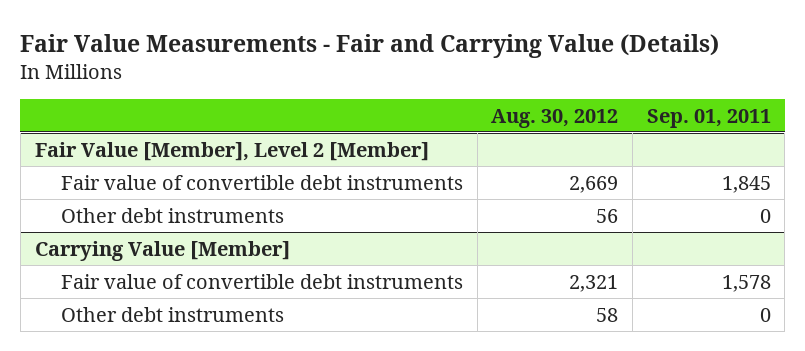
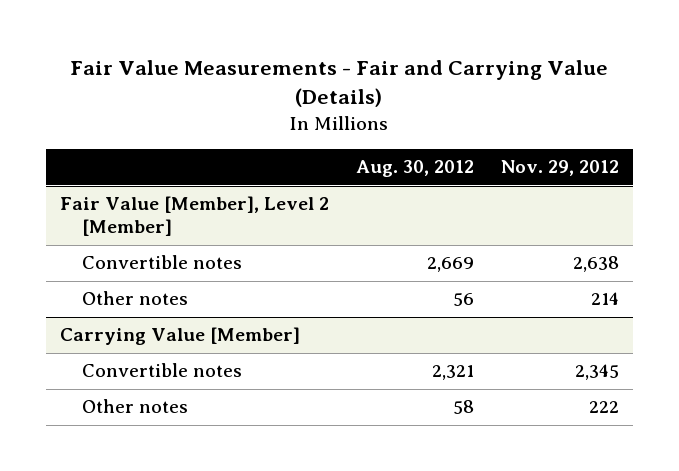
[646,108,771,128] Sep. 01, 2011 -> none
none -> [501,160,620,177] Nov. 29, 2012
[61,174,464,190] Fair value of convertible debt instruments -> [81,255,242,270] Convertible notes
[61,207,285,223] Other debt instruments -> [81,291,188,306] Other notes
[61,273,464,289] Fair value of convertible debt instruments -> [81,363,242,378] Convertible notes
[61,306,285,322] Other debt instruments -> [81,399,188,414] Other notes

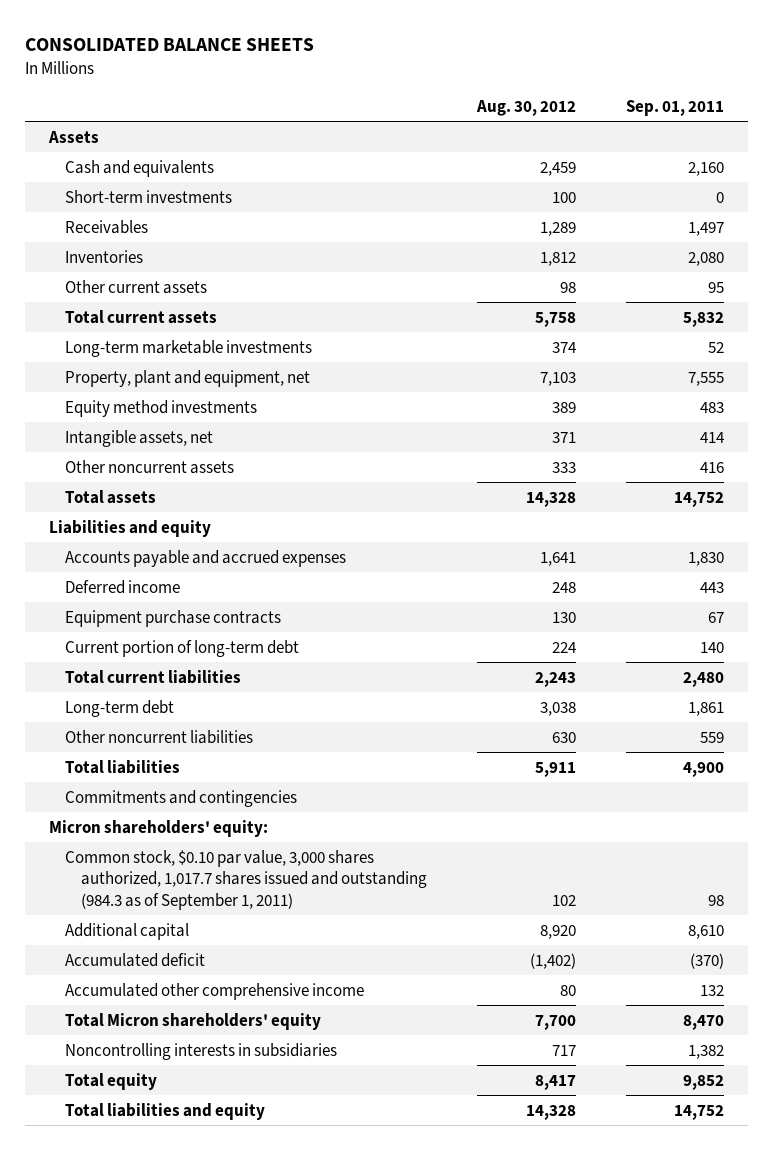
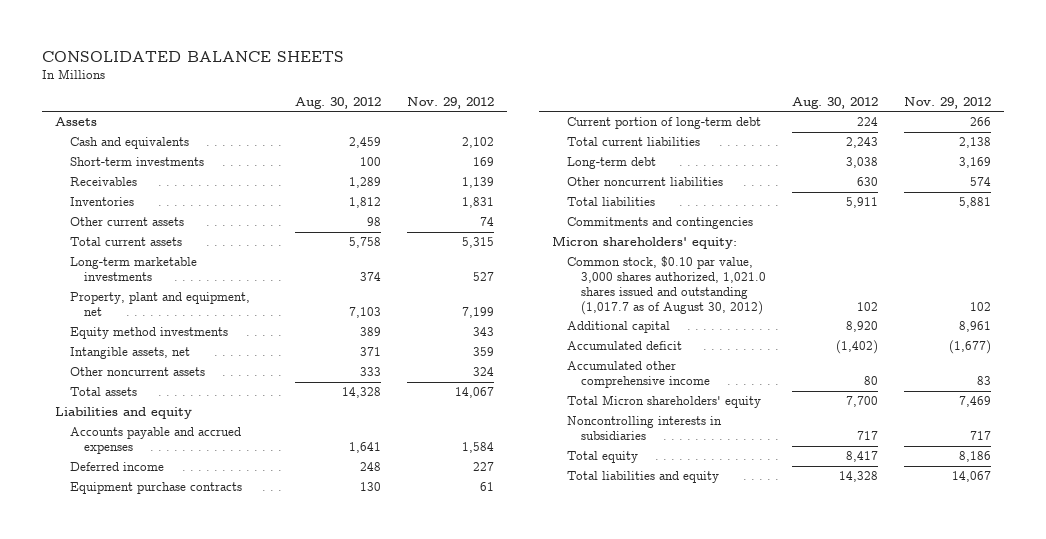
[625,99,724,116] Sep. 01, 2011 -> none
none -> [407,96,495,109] Nov. 29, 2012
[65,849,428,910] Common stock, $0.10 par value, 3,000 shares authorized, 1,017.7 shares issued and outstanding (984.3 as of September 1, 2011) -> [566,256,767,315] Common stock, $0.10 par value, 3,000 shares authorized, 1,021.0 shares issued and outstanding (1,017.7 as of August 30, 2012)

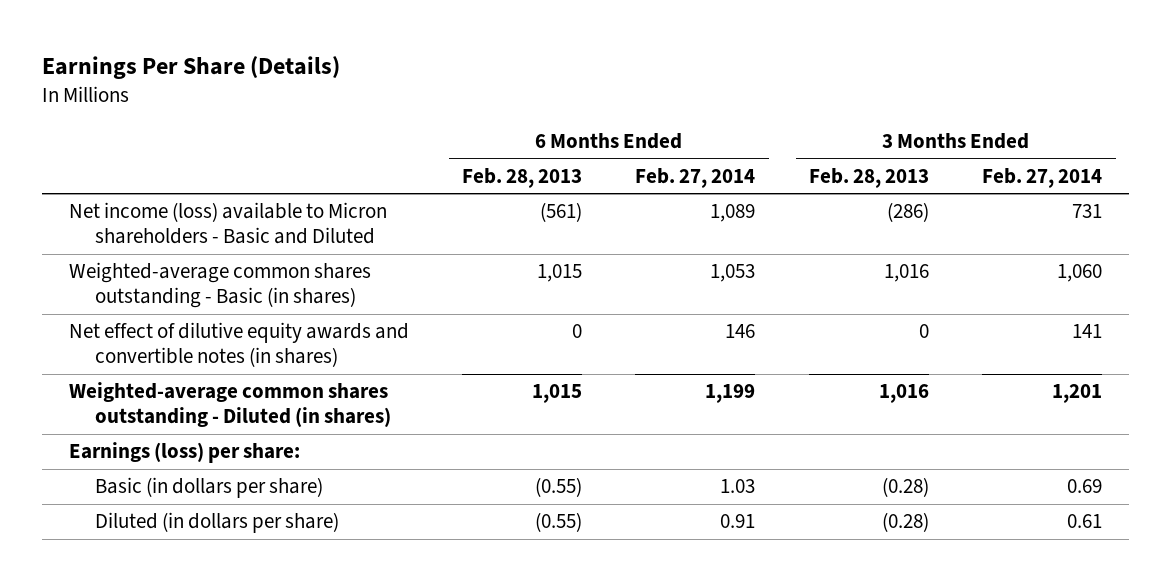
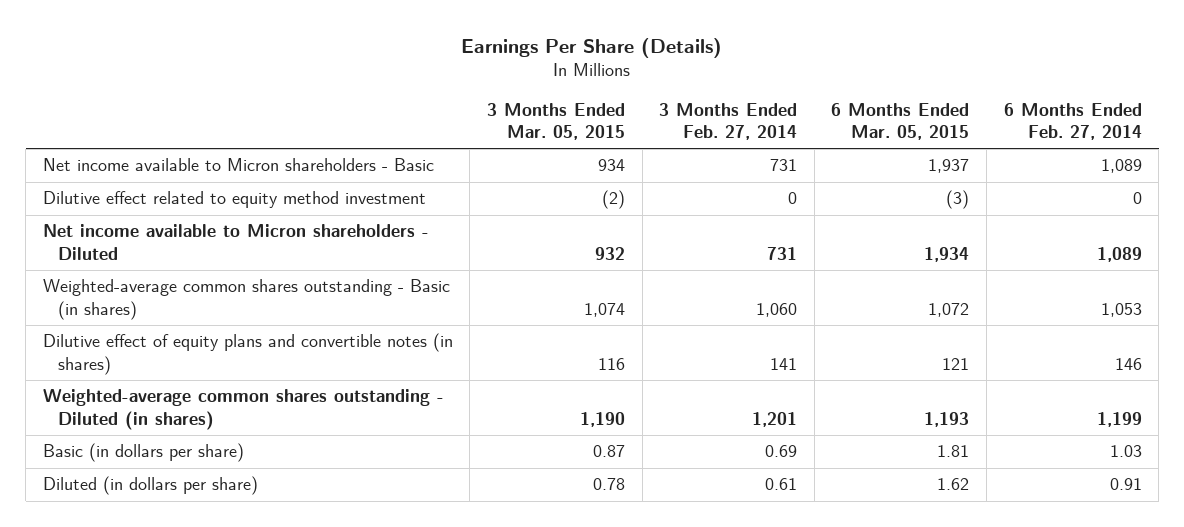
[462,167,583,188] Feb. 28, 2013 -> none
[808,167,929,188] Feb. 28, 2013 -> none
none -> [486,102,625,141] 3 Months Ended Mar. 05, 2015
none -> [831,102,970,141] 6 Months Ended Mar. 05, 2015
[68,202,387,245] Net income (loss) available to Micron shareholders - Basic and Diluted -> [42,158,434,172] Net income available to Micron shareholders - Basic
none -> [42,191,426,209] Dilutive effect related to equity method investment
none -> [42,224,429,260] Net income available to Micron shareholders - Diluted
[68,322,409,368] Net effect of dilutive equity awards and convertible notes (in shares) -> [42,333,453,375] Dilutive effect of equity plans and convertible notes (in shares)
[68,442,300,464] Earnings (loss) per share: -> none

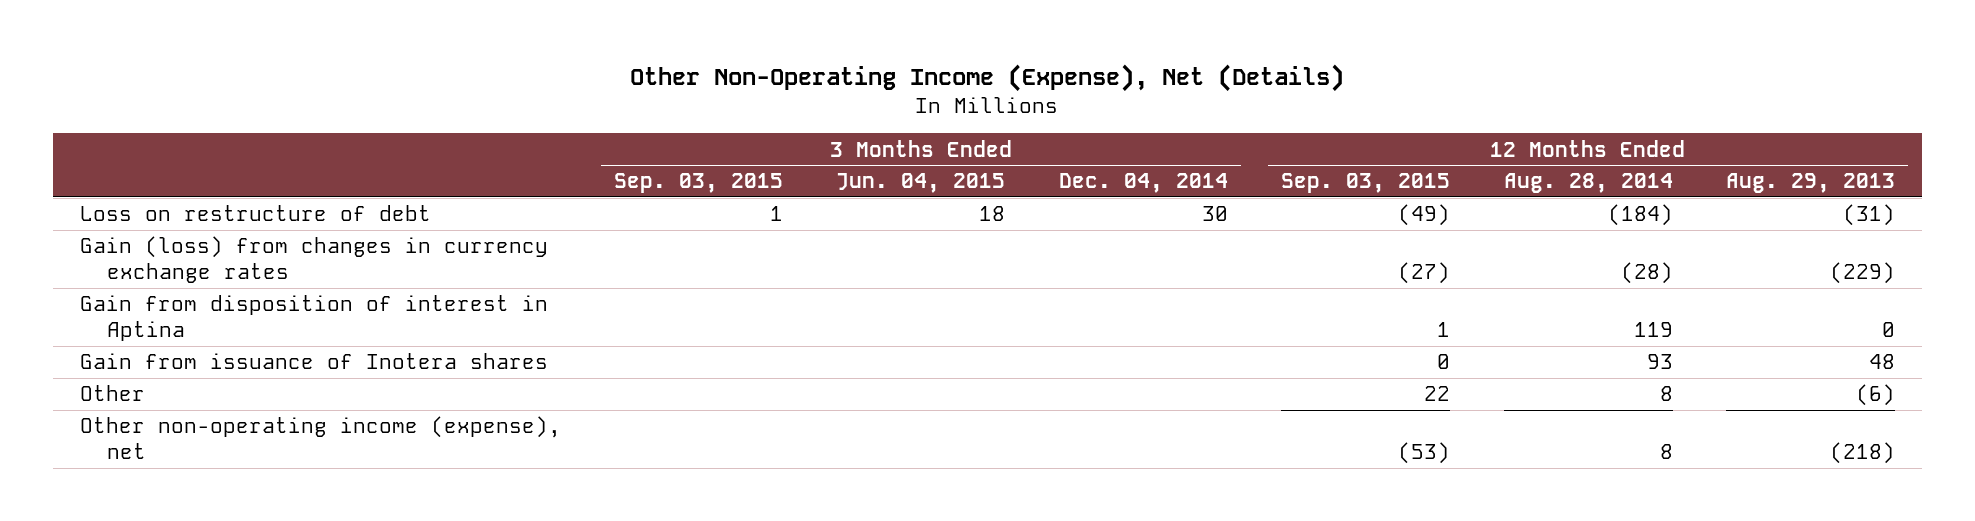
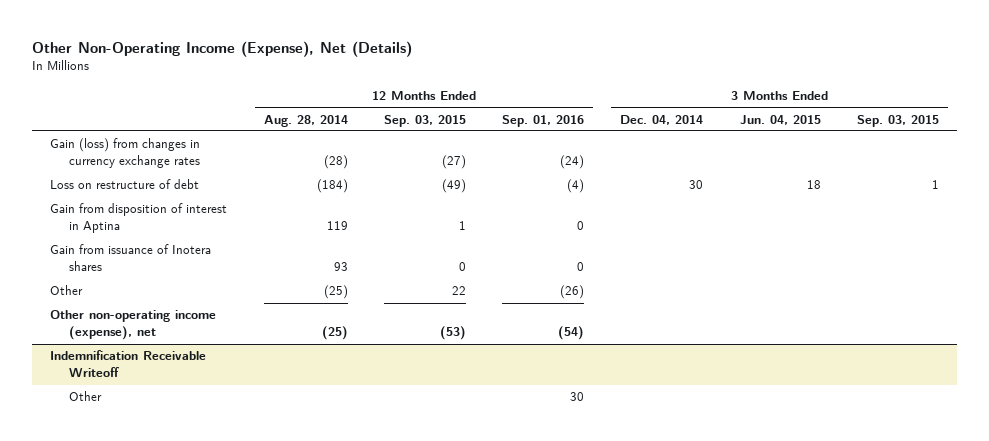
[1725,173,1895,194] Aug. 29, 2013 -> none
none -> [502,114,585,127] Sep. 01, 2016
[79,205,431,222] Loss on restructure of debt -> [50,179,200,190] Loss on restructure of debt
[1659,386,1673,402] 8 -> [323,285,348,300] (25)
[1659,444,1673,460] 8 -> [321,326,348,341] (25)
none -> [50,350,207,378] Indemnification Receivable Writeoff
none -> [68,391,102,402] Other

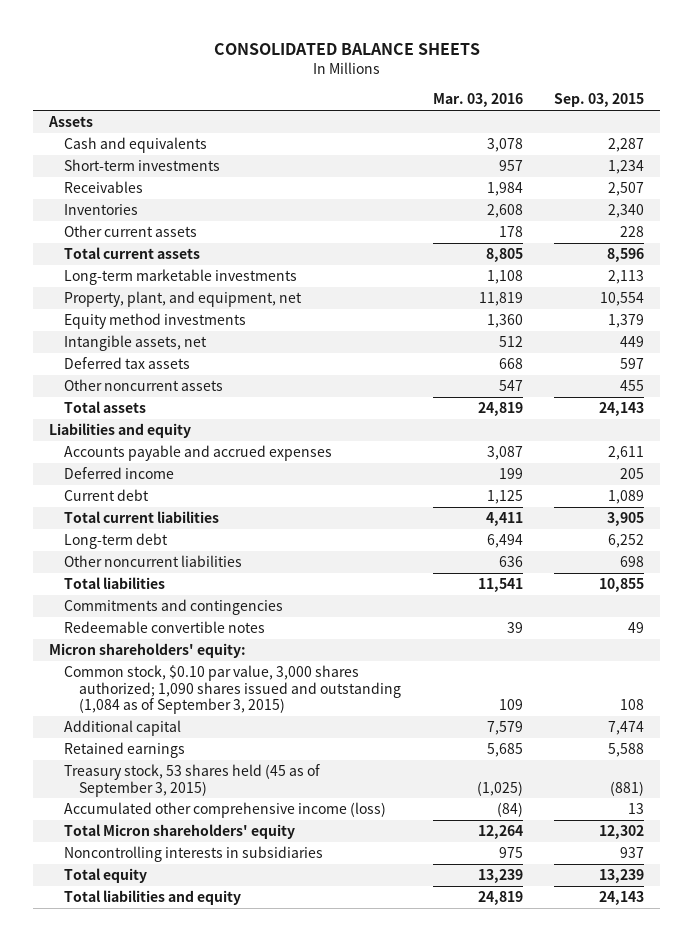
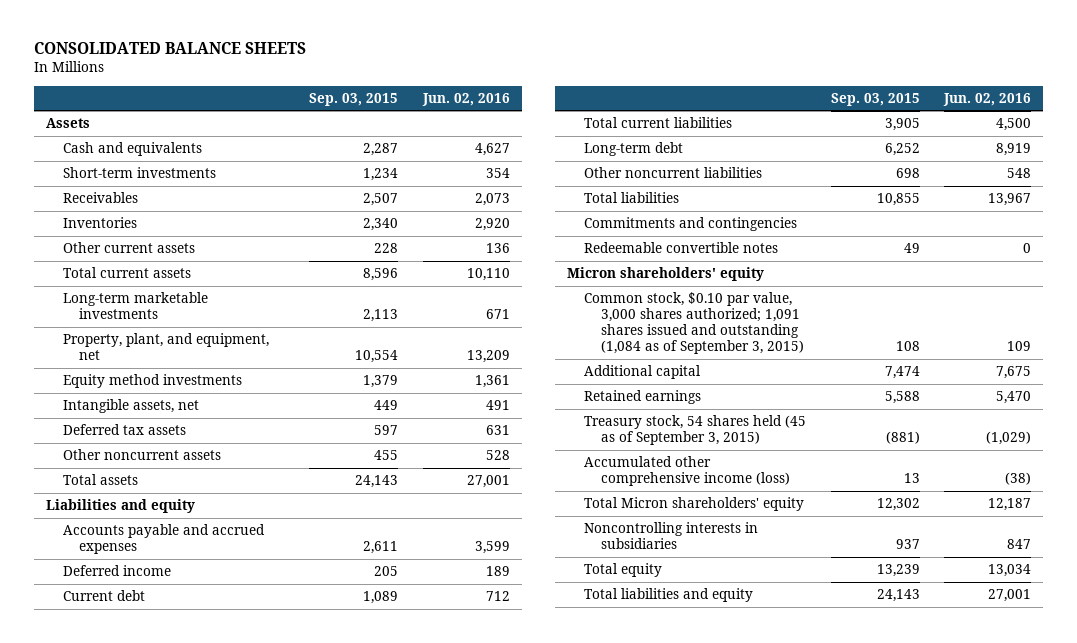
[432,93,523,108] Mar. 03, 2016 -> none
none -> [421,92,510,106] Jun. 02, 2016
[49,643,247,659] Micron shareholders' equity: -> [567,267,765,282] Micron shareholders' equity
[64,665,402,715] Common stock, $0.10 par value, 3,000 shares authorized; 1,090 shares issued and outstanding (1,084 as of September 3, 2015) -> [584,292,804,355] Common stock, $0.10 par value, 3,000 shares authorized; 1,091 shares issued and outstanding (1,084 as of September 3, 2015)
[64,764,321,797] Treasury stock, 53 shares held (45 as of September 3, 2015) -> [584,415,807,446] Treasury stock, 54 shares held (45 as of September 3, 2015)

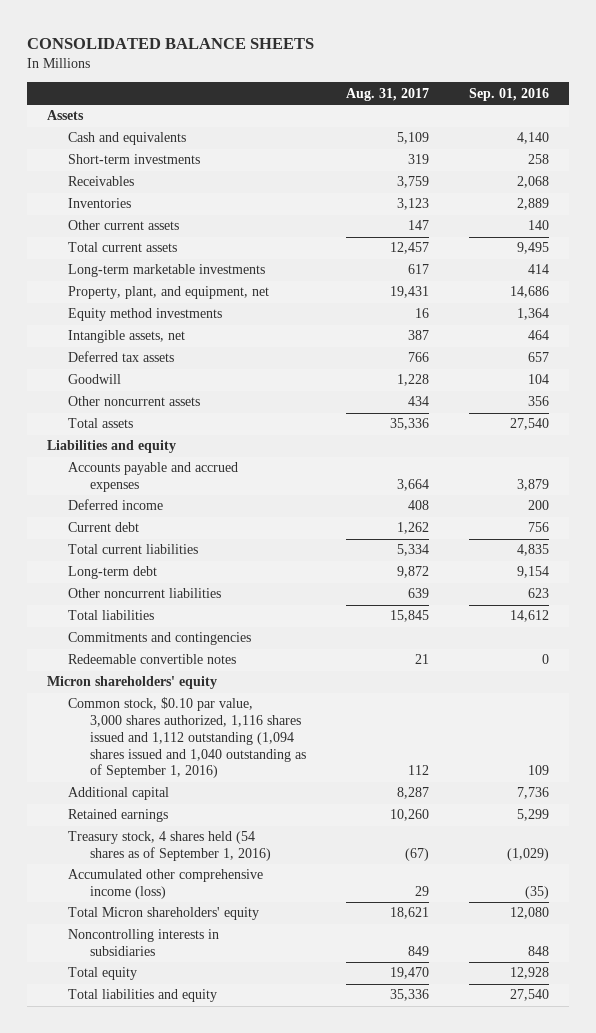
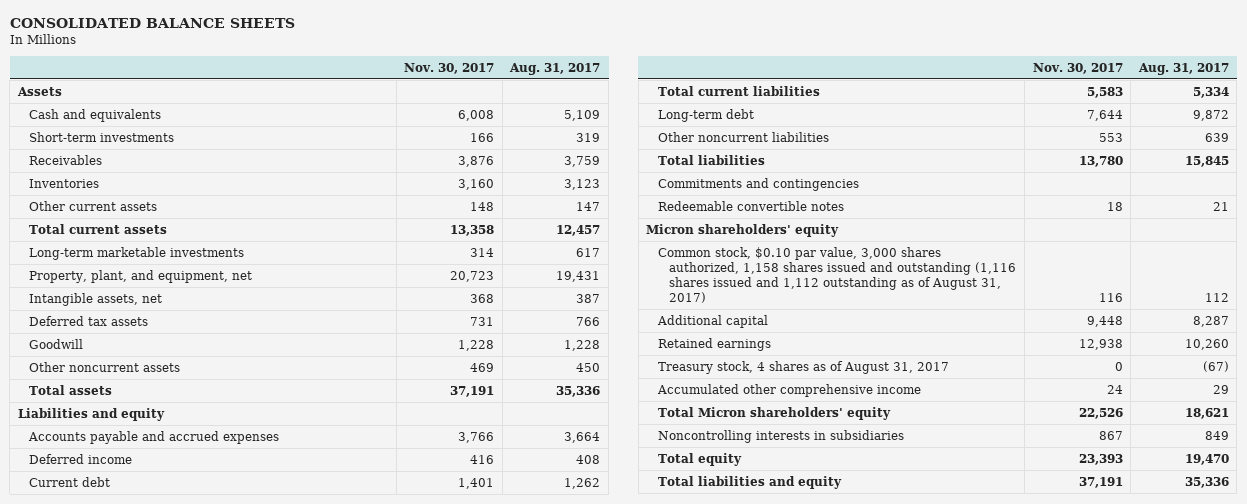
[469,87,550,101] Sep. 01, 2016 -> none
none -> [404,62,495,74] Nov. 30, 2017
[68,308,223,322] Equity method investments -> none
[407,396,429,407] 434 -> [576,362,601,372] 450
[68,697,306,779] Common stock, $0.10 par value, 3,000 shares authorized, 1,116 shares issued and 1,112 outstanding (1,094 shares issued and 1,040 outstanding as of September 1, 2016) -> [657,246,1017,303] Common stock, $0.10 par value, 3,000 shares authorized, 1,158 shares issued and outstanding (1,116 shares issued and 1,112 outstanding as of August 31, 2017)
[68,831,271,862] Treasury stock, 4 shares held (54 shares as of September 1, 2016) -> [657,360,949,374] Treasury stock, 4 shares as of August 31, 2017
[68,869,264,900] Accumulated other comprehensive income (loss) -> [656,383,921,397] Accumulated other comprehensive income

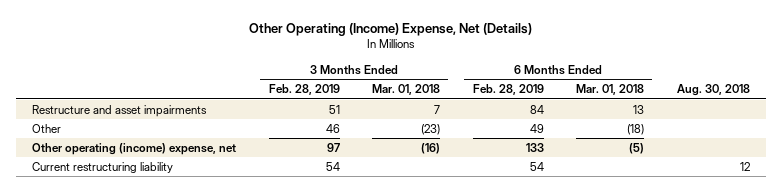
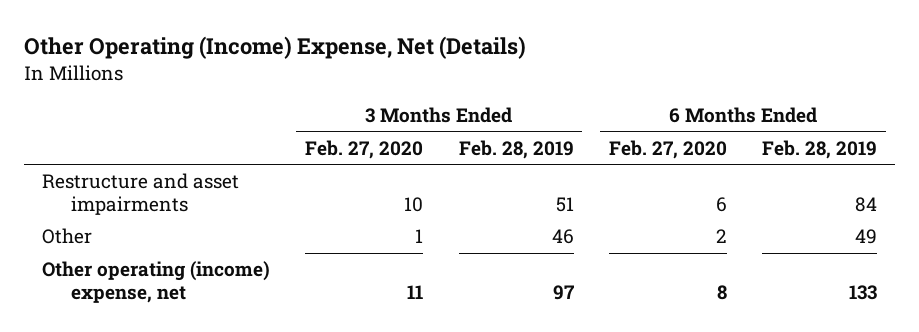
[372,84,441,96] Mar. 01, 2018 -> none
[576,84,645,96] Mar. 01, 2018 -> none
[676,84,750,97] Aug. 30, 2018 -> none
none -> [305,139,424,159] Feb. 27, 2020
none -> [608,139,727,159] Feb. 27, 2020
[32,161,174,173] Current restructuring liability -> none

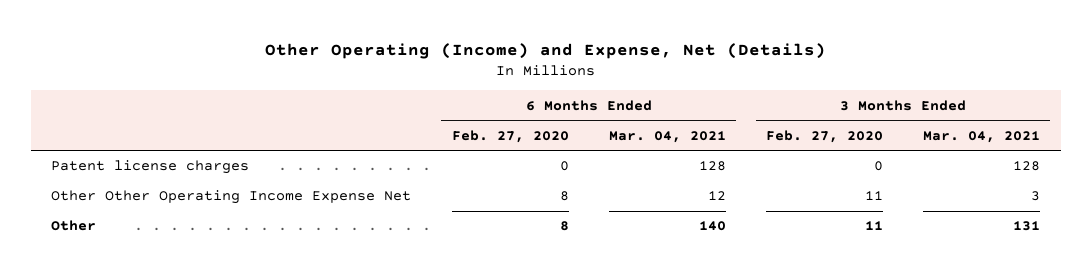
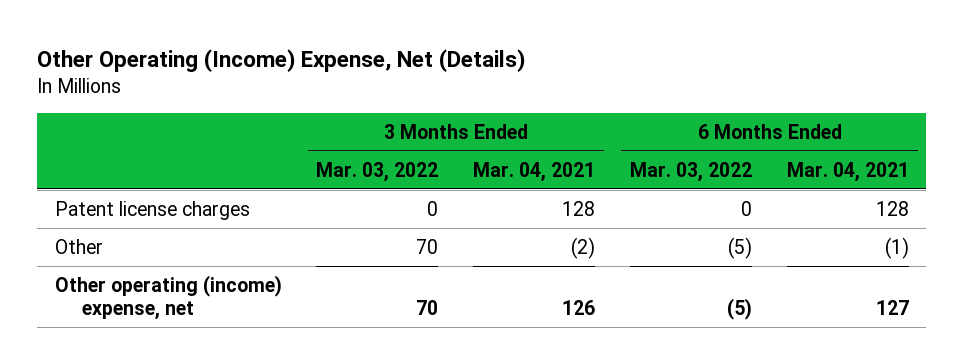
[264,42,826,59] Other Operating (Income) and Expense, Net (Details) -> [37,49,526,73] Other Operating (Income) Expense, Net (Details)
[451,129,569,143] Feb. 27, 2020 -> none
[766,129,884,143] Feb. 27, 2020 -> none
none -> [316,161,439,182] Mar. 03, 2022
none -> [630,161,753,182] Mar. 03, 2022
[51,190,412,205] Other Other Operating Income Expense Net -> [54,238,103,254] Other
[707,191,726,201] 12 -> [884,236,909,259] (1)
[1031,191,1041,202] 3 -> [571,236,596,259] (2)
[51,220,97,232] Other -> [54,274,282,320] Other operating (income) expense, net
[698,221,726,232] 140 -> [875,299,909,315] 127
[1013,221,1041,232] 131 -> [562,299,596,315] 126

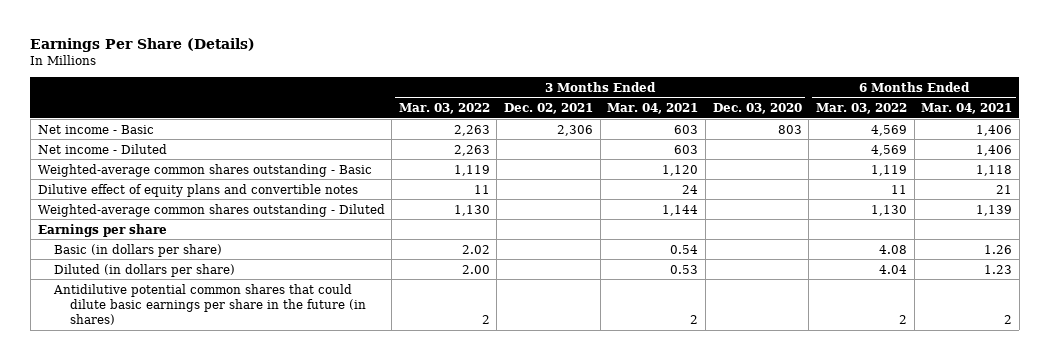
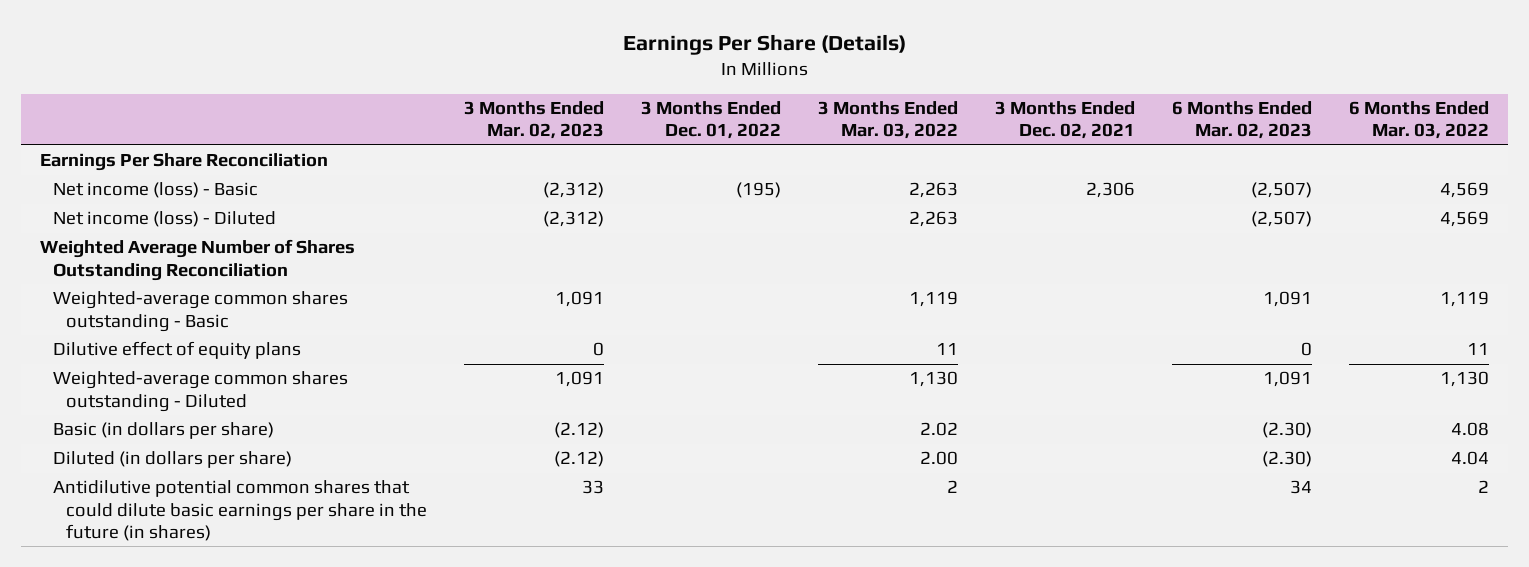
[607,103,699,115] Mar. 04, 2021 -> none
[712,103,802,115] Dec. 03, 2020 -> none
[921,103,1013,115] Mar. 04, 2021 -> none
none -> [464,101,605,140] 3 Months Ended Mar. 02, 2023
none -> [641,101,782,140] 3 Months Ended Dec. 01, 2022
none -> [1172,101,1313,140] 6 Months Ended Mar. 02, 2023
none -> [39,153,328,172] Earnings Per Share Reconciliation
[37,124,154,134] Net income - Basic -> [53,182,259,199] Net income (loss) - Basic
[37,143,167,154] Net income - Diluted -> [53,211,277,228] Net income (loss) - Diluted
none -> [39,239,355,281] Weighted Average Number of Shares Outstanding Reconciliation
[37,183,358,197] Dilutive effect of equity plans and convertible notes -> [53,341,302,360] Dilutive effect of equity plans
[37,223,167,237] Earnings per share -> none

